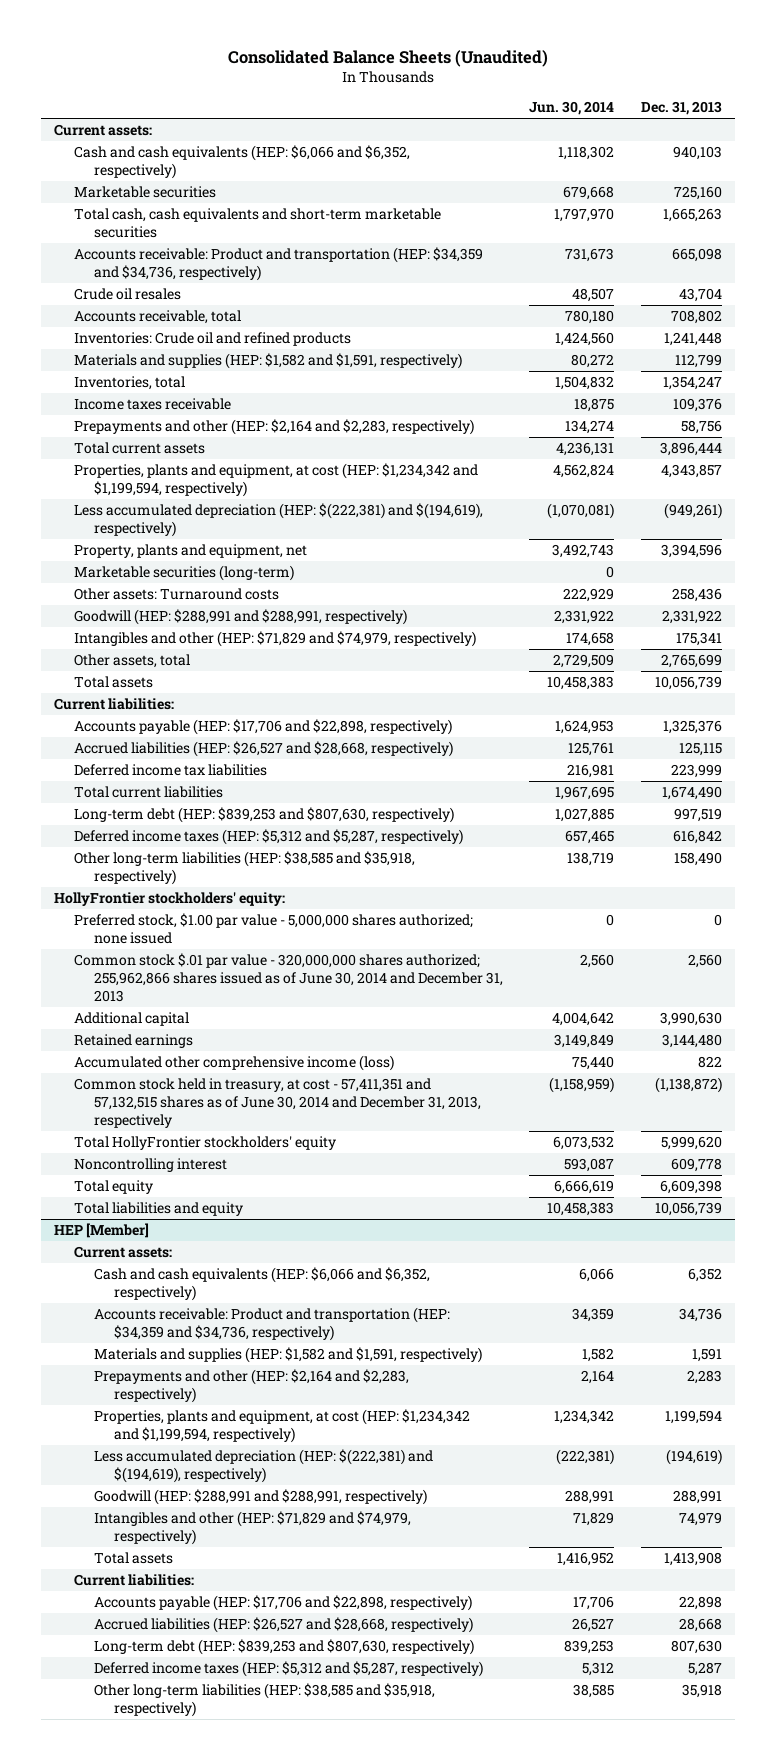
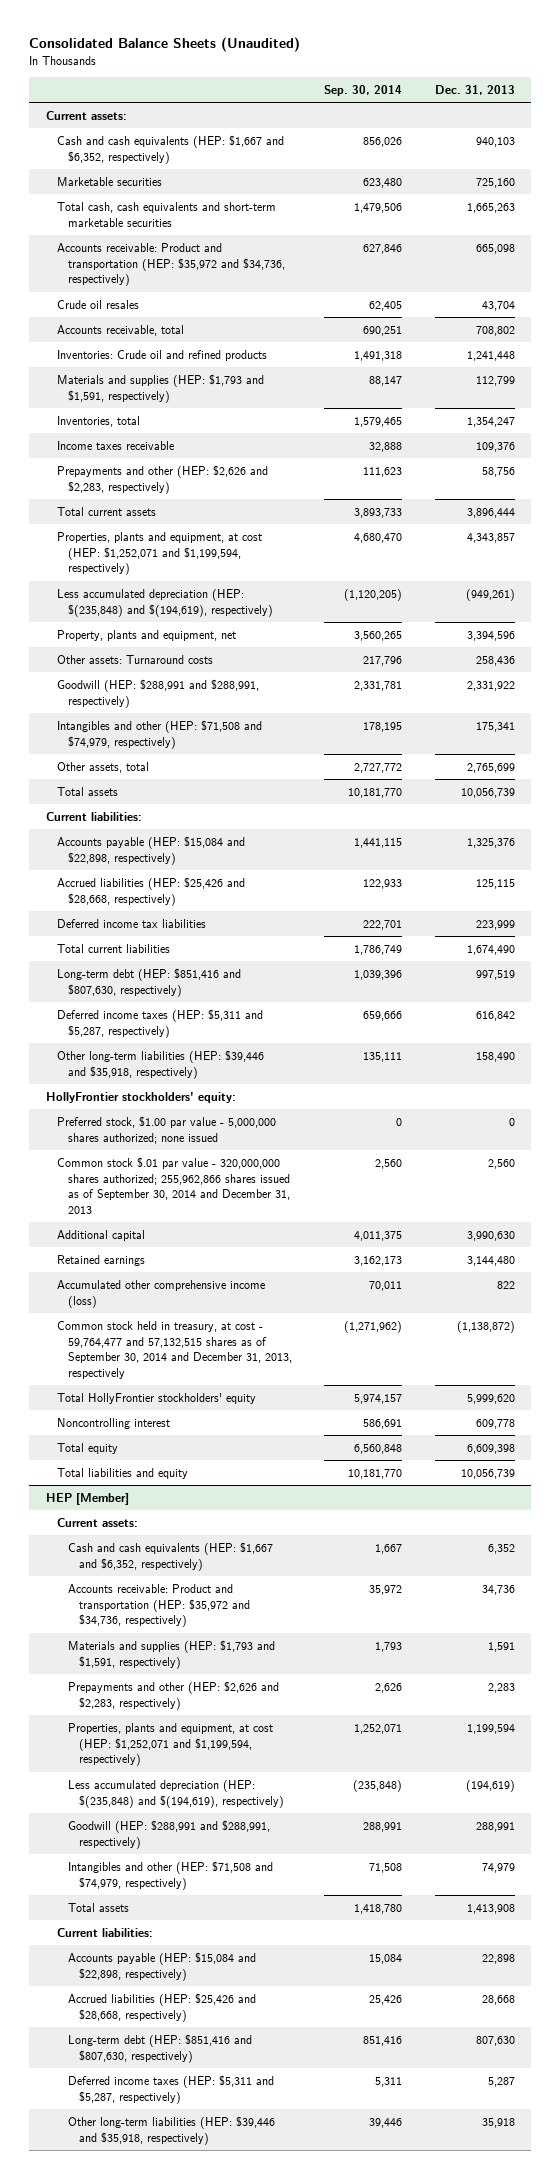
[529,101,615,116] Jun. 30, 2014 -> none
none -> [324,84,403,96] Sep. 30, 2014
[73,145,410,179] Cash and cash equivalents (HEP: $6,066 and $6,352, respectively) -> [56,134,284,164] Cash and cash equivalents (HEP: $1,667 and $6,352, respectively)
[73,247,483,281] Accounts receivable: Product and transportation (HEP: $34,359 and $34,736, respectively) -> [56,242,285,287] Accounts receivable: Product and transportation (HEP: $35,972 and $34,736, respectively)
[73,353,462,370] Materials and supplies (HEP: $1,582 and $1,591, respectively) -> [56,373,264,403] Materials and supplies (HEP: $1,793 and $1,591, respectively)
[73,419,474,436] Prepayments and other (HEP: $2,164 and $2,283, respectively) -> [56,464,268,494] Prepayments and other (HEP: $2,626 and $2,283, respectively)
[73,463,478,497] Properties, plants and equipment, at cost (HEP: $1,234,342 and $1,199,594, respectively) -> [56,531,262,576] Properties, plants and equipment, at cost (HEP: $1,252,071 and $1,199,594, respectively)
[73,503,483,537] Less accumulated depreciation (HEP: $(222,381) and $(194,619), respectively) -> [56,588,273,617] Less accumulated depreciation (HEP: $(235,848) and $(194,619), respectively)
[73,565,294,582] Marketable securities (long-term) -> none
[73,631,476,648] Intangibles and other (HEP: $71,829 and $74,979, respectively) -> [56,719,262,749] Intangibles and other (HEP: $71,508 and $74,979, respectively)
[73,719,452,736] Accounts payable (HEP: $17,706 and $22,898, respectively) -> [56,835,245,865] Accounts payable (HEP: $15,084 and $22,898, respectively)
[73,741,453,758] Accrued liabilities (HEP: $26,527 and $28,668, respectively) -> [56,876,245,906] Accrued liabilities (HEP: $25,426 and $28,668, respectively)
[73,807,454,824] Long-term debt (HEP: $839,253 and $807,630, respectively) -> [56,967,241,997] Long-term debt (HEP: $851,416 and $807,630, respectively)
[73,829,463,846] Deferred income taxes (HEP: $5,312 and $5,287, respectively) -> [56,1008,263,1038] Deferred income taxes (HEP: $5,311 and $5,287, respectively)
[73,851,415,885] Other long-term liabilities (HEP: $38,585 and $35,918, respectively) -> [56,1049,264,1079] Other long-term liabilities (HEP: $39,446 and $35,918, respectively)
[73,953,504,1002] Common stock $.01 par value - 320,000,000 shares authorized; 255,962,866 shares issued as of June 30, 2014 and December 31, 2013 -> [56,1156,290,1215] Common stock $.01 par value - 320,000,000 shares authorized; 255,962,866 shares issued as of September 30, 2014 and December 31, 2013
[73,1078,482,1128] Common stock held in treasury, at cost - 57,411,351 and 57,132,515 shares as of June 30, 2014 and December 31, 2013, respectively -> [56,1320,292,1380] Common stock held in treasury, at cost - 59,764,477 and 57,132,515 shares as of September 30, 2014 and December 31, 2013, respectively
[94,1267,431,1301] Cash and cash equivalents (HEP: $6,066 and $6,352, respectively) -> [67,1541,273,1571] Cash and cash equivalents (HEP: $1,667 and $6,352, respectively)
[94,1307,451,1341] Accounts receivable: Product and transportation (HEP: $34,359 and $34,736, respectively) -> [67,1583,251,1628] Accounts receivable: Product and transportation (HEP: $35,972 and $34,736, respectively)
[94,1347,483,1364] Materials and supplies (HEP: $1,582 and $1,591, respectively) -> [67,1639,275,1669] Materials and supplies (HEP: $1,793 and $1,591, respectively)
[94,1369,410,1403] Prepayments and other (HEP: $2,164 and $2,283, respectively) -> [67,1680,279,1710] Prepayments and other (HEP: $2,626 and $2,283, respectively)
[94,1409,471,1443] Properties, plants and equipment, at cost (HEP: $1,234,342 and $1,199,594, respectively) -> [67,1722,273,1767] Properties, plants and equipment, at cost (HEP: $1,252,071 and $1,199,594, respectively)
[94,1449,434,1483] Less accumulated depreciation (HEP: $(222,381) and $(194,619), respectively) -> [67,1779,285,1808] Less accumulated depreciation (HEP: $(235,848) and $(194,619), respectively)
[94,1511,412,1545] Intangibles and other (HEP: $71,829 and $74,979, respectively) -> [67,1860,273,1890] Intangibles and other (HEP: $71,508 and $74,979, respectively)
[94,1595,473,1612] Accounts payable (HEP: $17,706 and $22,898, respectively) -> [67,1951,256,1981] Accounts payable (HEP: $15,084 and $22,898, respectively)
[94,1617,474,1634] Accrued liabilities (HEP: $26,527 and $28,668, respectively) -> [67,1992,256,2022] Accrued liabilities (HEP: $25,426 and $28,668, respectively)
[94,1639,475,1656] Long-term debt (HEP: $839,253 and $807,630, respectively) -> [67,2033,252,2063] Long-term debt (HEP: $851,416 and $807,630, respectively)
[94,1661,484,1678] Deferred income taxes (HEP: $5,312 and $5,287, respectively) -> [67,2074,274,2104] Deferred income taxes (HEP: $5,311 and $5,287, respectively)
[94,1683,436,1717] Other long-term liabilities (HEP: $38,585 and $35,918, respectively) -> [67,2115,275,2145] Other long-term liabilities (HEP: $39,446 and $35,918, respectively)

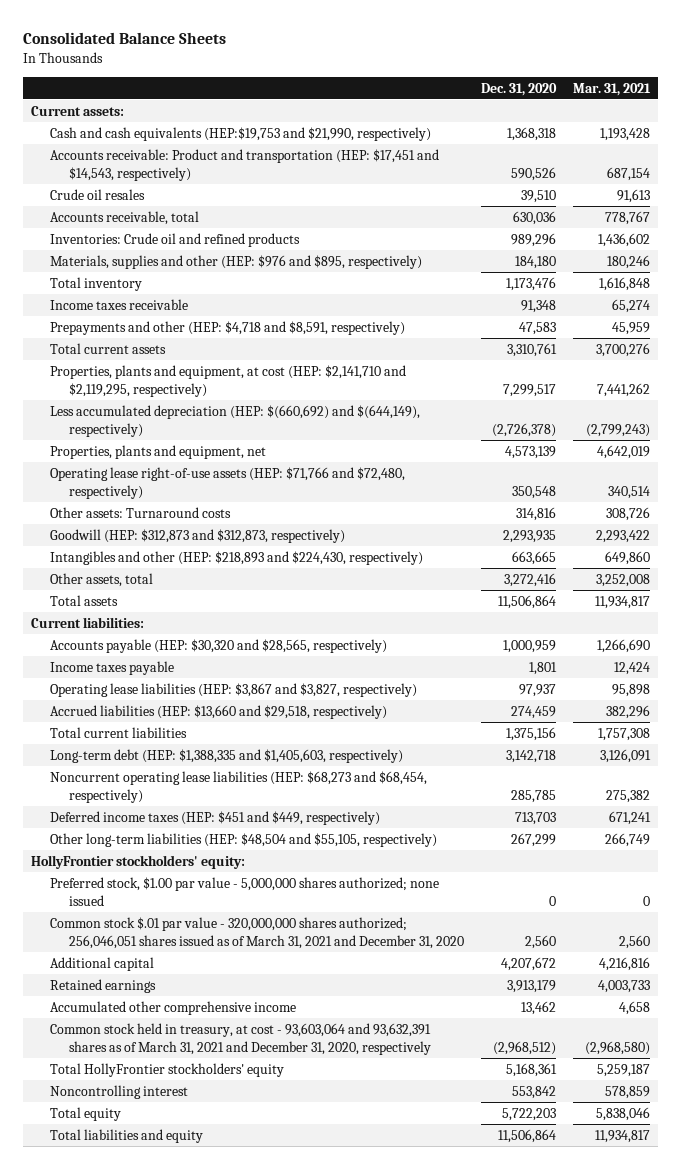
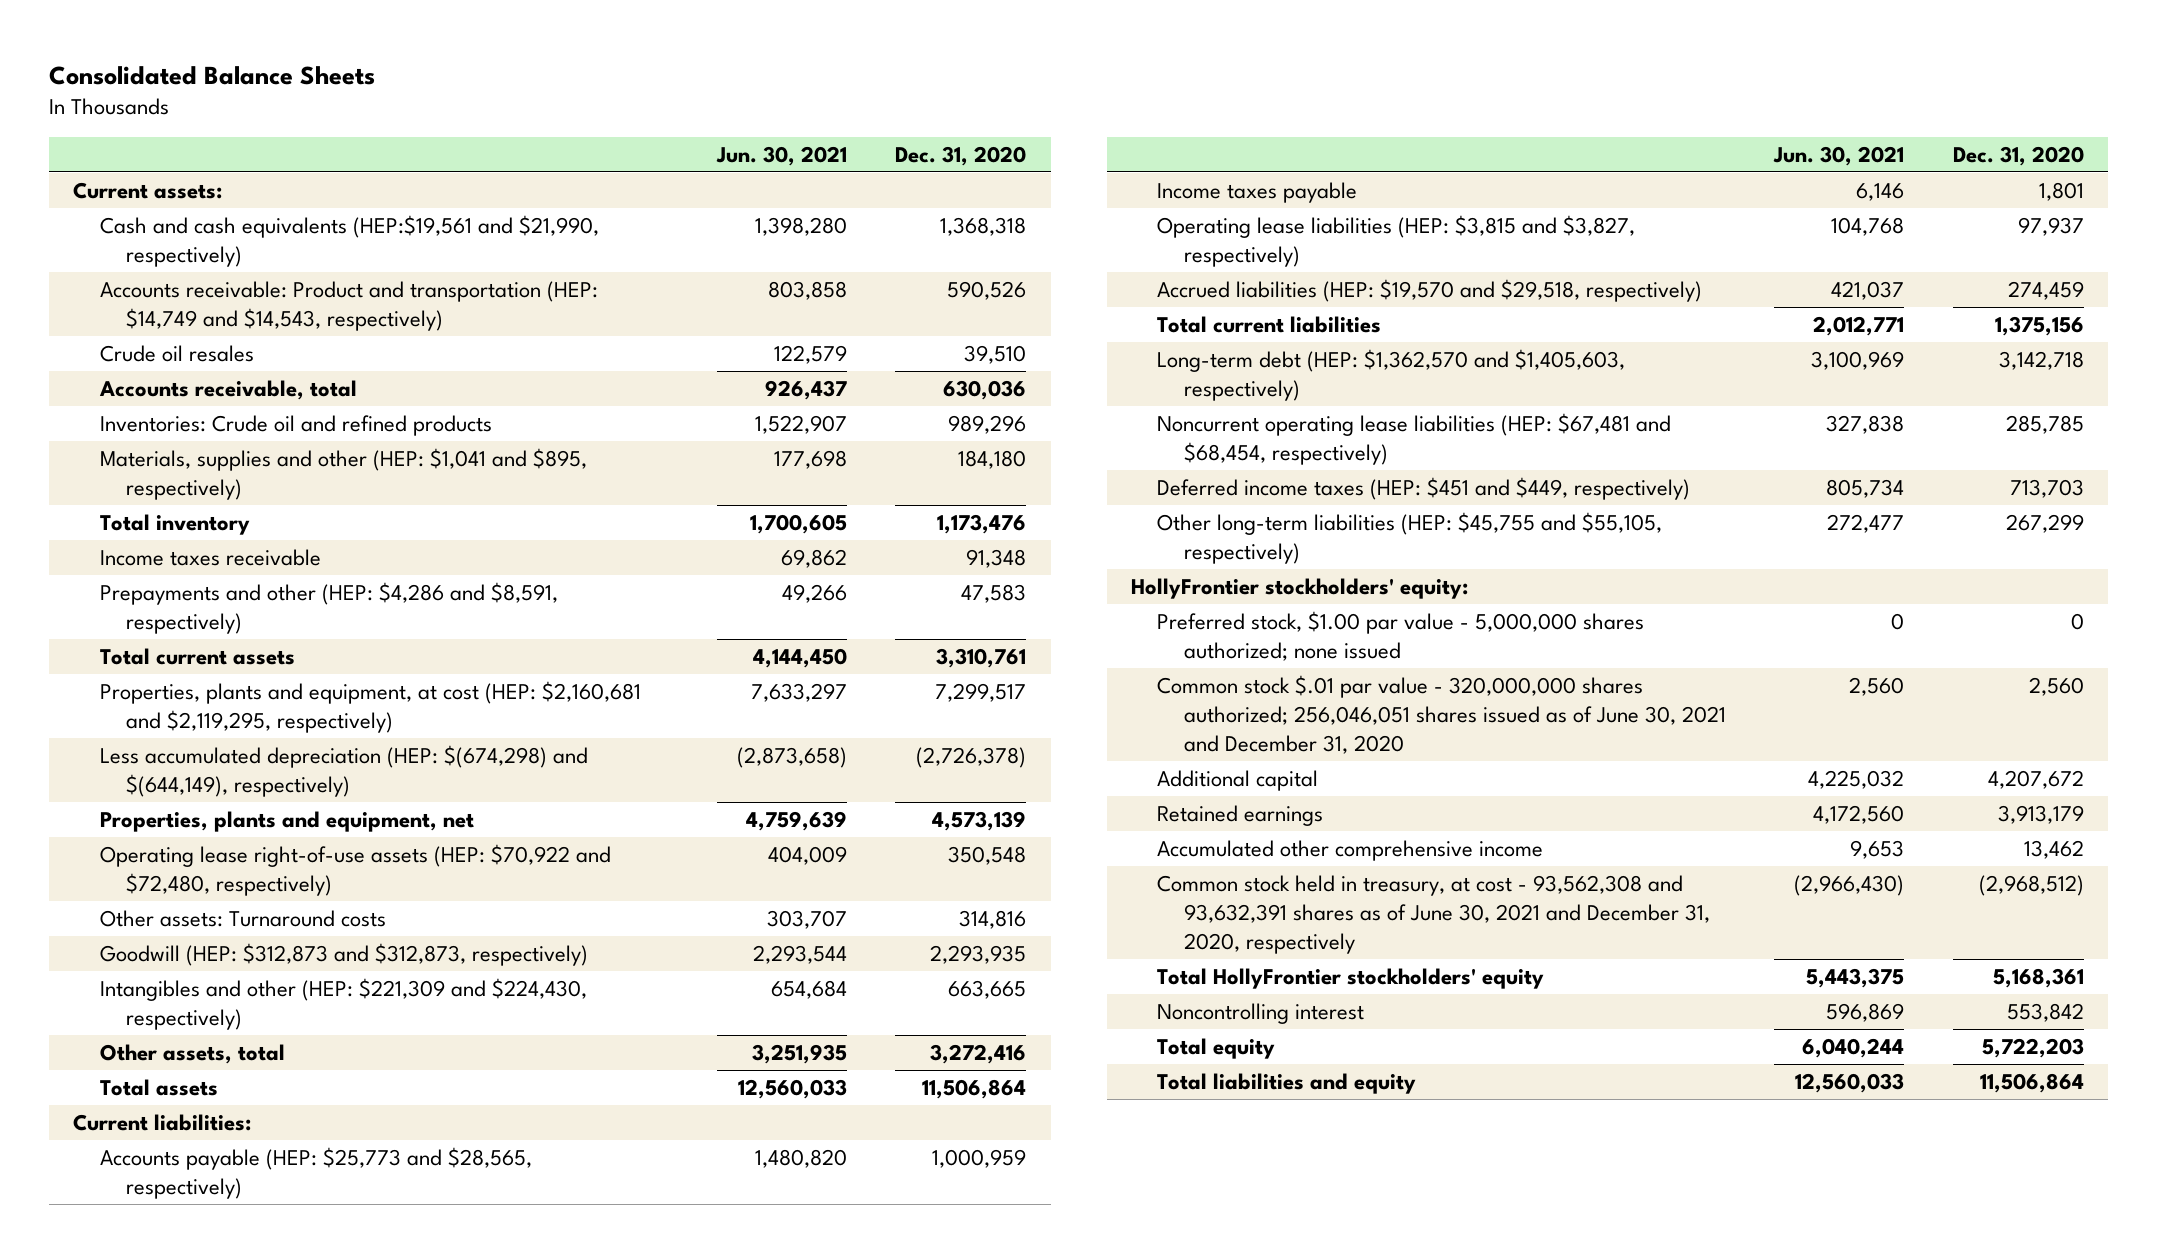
[572,82,651,96] Mar. 31, 2021 -> none
none -> [715,145,847,166] Jun. 30, 2021
[49,126,431,141] Cash and cash equivalents (HEP:$19,753 and $21,990, respectively) -> [99,215,599,267] Cash and cash equivalents (HEP:$19,561 and $21,990, respectively)
[49,148,439,181] Accounts receivable: Product and transportation (HEP: $17,451 and $14,543, respectively) -> [99,281,598,331] Accounts receivable: Product and transportation (HEP: $14,749 and $14,543, respectively)
[49,254,422,269] Materials, supplies and other (HEP: $976 and $895, respectively) -> [99,448,587,500] Materials, supplies and other (HEP: $1,041 and $895, respectively)
[49,320,405,335] Prepayments and other (HEP: $4,718 and $8,591, respectively) -> [99,582,558,634] Prepayments and other (HEP: $4,286 and $8,591, respectively)
[49,364,406,397] Properties, plants and equipment, at cost (HEP: $2,141,710 and $2,119,295, respectively) -> [99,681,641,733] Properties, plants and equipment, at cost (HEP: $2,160,681 and $2,119,295, respectively)
[49,404,420,437] Less accumulated depreciation (HEP: $(660,692) and $(644,149), respectively) -> [99,745,588,797] Less accumulated depreciation (HEP: $(674,298) and $(644,149), respectively)
[49,466,405,499] Operating lease right-of-use assets (HEP: $71,766 and $72,480, respectively) -> [99,844,611,896] Operating lease right-of-use assets (HEP: $70,922 and $72,480, respectively)
[49,550,423,565] Intangibles and other (HEP: $218,893 and $224,430, respectively) -> [99,978,587,1030] Intangibles and other (HEP: $221,309 and $224,430, respectively)
[49,638,387,653] Accounts payable (HEP: $30,320 and $28,565, respectively) -> [99,1147,532,1199] Accounts payable (HEP: $25,773 and $28,565, respectively)
[49,682,417,697] Operating lease liabilities (HEP: $3,867 and $3,827, respectively) -> [1157,215,1636,267] Operating lease liabilities (HEP: $3,815 and $3,827, respectively)
[49,704,387,719] Accrued liabilities (HEP: $13,660 and $29,518, respectively) -> [1157,279,1703,303] Accrued liabilities (HEP: $19,570 and $29,518, respectively)
[49,748,403,763] Long-term debt (HEP: $1,388,335 and $1,405,603, respectively) -> [1157,349,1626,401] Long-term debt (HEP: $1,362,570 and $1,405,603, respectively)
[49,770,427,803] Noncurrent operating lease liabilities (HEP: $68,273 and $68,454, respectively) -> [1157,413,1672,465] Noncurrent operating lease liabilities (HEP: $67,481 and $68,454, respectively)
[49,832,437,847] Other long-term liabilities (HEP: $48,504 and $55,105, respectively) -> [1157,512,1663,564] Other long-term liabilities (HEP: $45,755 and $55,105, respectively)
[49,916,464,949] Common stock $.01 par value - 320,000,000 shares authorized; 256,046,051 shares issued as of March 31, 2021 and December 31, 2020 -> [1157,675,1726,754] Common stock $.01 par value - 320,000,000 shares authorized; 256,046,051 shares issued as of June 30, 2021 and December 31, 2020
[49,1022,431,1055] Common stock held in treasury, at cost - 93,603,064 and 93,632,391 shares as of March 31, 2021 and December 31, 2020, respectively -> [1157,875,1710,954] Common stock held in treasury, at cost - 93,562,308 and 93,632,391 shares as of June 30, 2021 and December 31, 2020, respectively

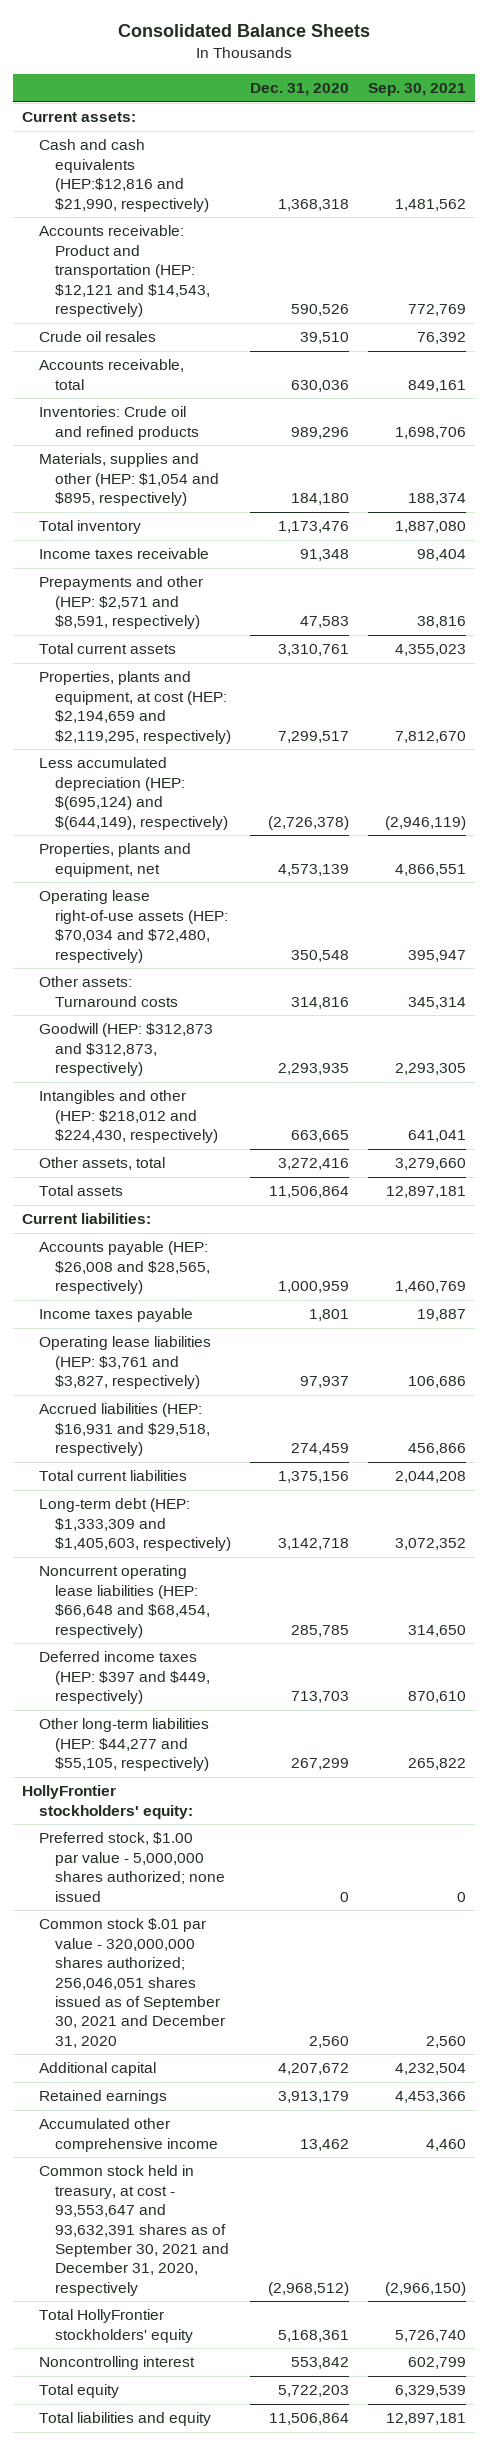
[715,145,847,166] Jun. 30, 2021 -> none
none -> [367,83,466,97] Sep. 30, 2021
[99,215,599,267] Cash and cash equivalents (HEP:$19,561 and $21,990, respectively) -> [38,139,210,212] Cash and cash equivalents (HEP:$12,816 and $21,990, respectively)
[99,281,598,331] Accounts receivable: Product and transportation (HEP: $14,749 and $14,543, respectively) -> [38,225,211,317] Accounts receivable: Product and transportation (HEP: $12,121 and $14,543, respectively)
[99,448,587,500] Materials, supplies and other (HEP: $1,041 and $895, respectively) -> [38,453,220,507] Materials, supplies and other (HEP: $1,054 and $895, respectively)
[99,582,558,634] Prepayments and other (HEP: $4,286 and $8,591, respectively) -> [38,576,203,630] Prepayments and other (HEP: $2,571 and $8,591, respectively)
[99,681,641,733] Properties, plants and equipment, at cost (HEP: $2,160,681 and $2,119,295, respectively) -> [38,671,232,744] Properties, plants and equipment, at cost (HEP: $2,194,659 and $2,119,295, respectively)
[99,745,588,797] Less accumulated depreciation (HEP: $(674,298) and $(644,149), respectively) -> [38,757,229,830] Less accumulated depreciation (HEP: $(695,124) and $(644,149), respectively)
[99,844,611,896] Operating lease right-of-use assets (HEP: $70,922 and $72,480, respectively) -> [38,890,229,963] Operating lease right-of-use assets (HEP: $70,034 and $72,480, respectively)
[99,978,587,1030] Intangibles and other (HEP: $221,309 and $224,430, respectively) -> [38,1090,219,1144] Intangibles and other (HEP: $218,012 and $224,430, respectively)
[99,1147,532,1199] Accounts payable (HEP: $25,773 and $28,565, respectively) -> [38,1241,211,1295] Accounts payable (HEP: $26,008 and $28,565, respectively)
[1157,215,1636,267] Operating lease liabilities (HEP: $3,815 and $3,827, respectively) -> [38,1336,211,1390] Operating lease liabilities (HEP: $3,761 and $3,827, respectively)
[1157,279,1703,303] Accrued liabilities (HEP: $19,570 and $29,518, respectively) -> [38,1403,211,1457] Accrued liabilities (HEP: $16,931 and $29,518, respectively)
[1157,349,1626,401] Long-term debt (HEP: $1,362,570 and $1,405,603, respectively) -> [38,1498,232,1552] Long-term debt (HEP: $1,333,309 and $1,405,603, respectively)
[1157,413,1672,465] Noncurrent operating lease liabilities (HEP: $67,481 and $68,454, respectively) -> [38,1565,211,1638] Noncurrent operating lease liabilities (HEP: $66,648 and $68,454, respectively)
[1157,477,1691,501] Deferred income taxes (HEP: $451 and $449, respectively) -> [38,1651,211,1705] Deferred income taxes (HEP: $397 and $449, respectively)
[1157,512,1663,564] Other long-term liabilities (HEP: $45,755 and $55,105, respectively) -> [38,1718,210,1772] Other long-term liabilities (HEP: $44,277 and $55,105, respectively)
[1157,675,1726,754] Common stock $.01 par value - 320,000,000 shares authorized; 256,046,051 shares issued as of June 30, 2021 and December 31, 2020 -> [38,1918,226,2048] Common stock $.01 par value - 320,000,000 shares authorized; 256,046,051 shares issued as of September 30, 2021 and December 31, 2020
[1157,875,1710,954] Common stock held in treasury, at cost - 93,562,308 and 93,632,391 shares as of June 30, 2021 and December 31, 2020, respectively -> [38,2165,230,2296] Common stock held in treasury, at cost - 93,553,647 and 93,632,391 shares as of September 30, 2021 and December 31, 2020, respectively

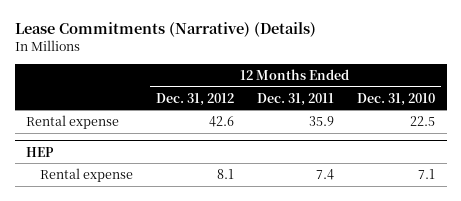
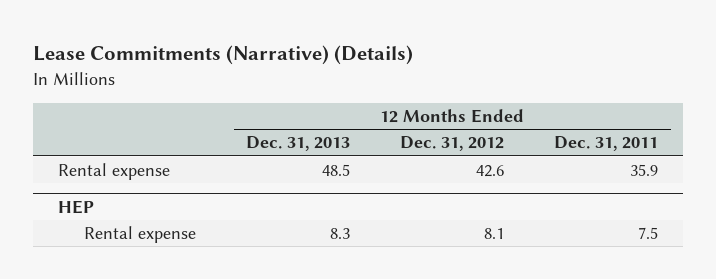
[357,92,436,106] Dec. 31, 2010 -> none
none -> [246,136,351,152] Dec. 31, 2013
[315,168,334,180] 7.4 -> [638,227,659,240] 7.5

